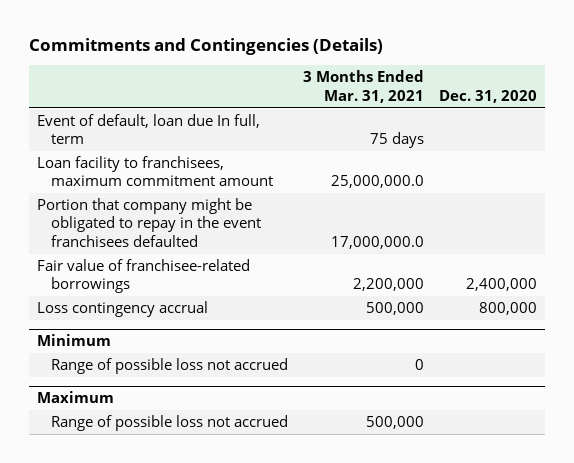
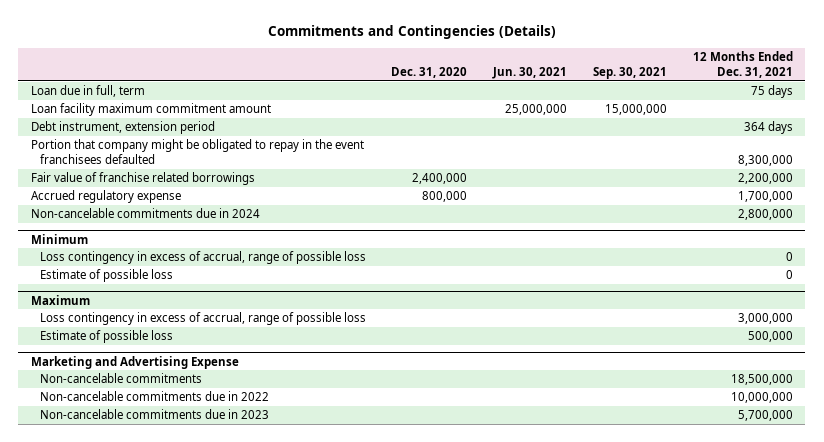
[303,70,425,103] 3 Months Ended Mar. 31, 2021 -> none
none -> [492,66,568,79] Jun. 30, 2021
none -> [592,66,667,79] Sep. 30, 2021
none -> [692,51,793,78] 12 Months Ended Dec. 31, 2021
[36,114,260,145] Event of default, loan due In full, term -> [30,85,145,98] Loan due in full, term
[36,156,274,187] Loan facility to franchisees, maximum commitment amount -> [30,103,271,117] Loan facility maximum commitment amount
none -> [30,121,215,135] Debt instrument, extension period
[36,259,250,294] Fair value of franchisee-related borrowings -> [30,172,255,186] Fair value of franchise related borrowings
[36,301,208,318] Loss contingency accrual -> [30,190,181,204] Accrued regulatory expense
none -> [30,208,260,219] Non-cancelable commitments due in 2024
[51,358,289,375] Range of possible loss not accrued -> [39,251,366,265] Loss contingency in excess of accrual, range of possible loss
none -> [39,269,173,283] Estimate of possible loss
[51,415,289,432] Range of possible loss not accrued -> [39,312,366,326] Loss contingency in excess of accrual, range of possible loss
none -> [39,330,173,344] Estimate of possible loss
none -> [30,355,239,369] Marketing and Advertising Expense
none -> [39,373,202,384] Non-cancelable commitments
none -> [39,391,269,402] Non-cancelable commitments due in 2022
none -> [39,409,269,420] Non-cancelable commitments due in 2023

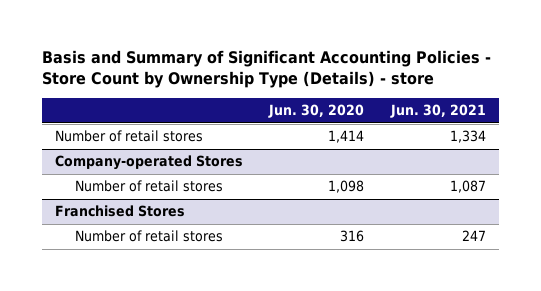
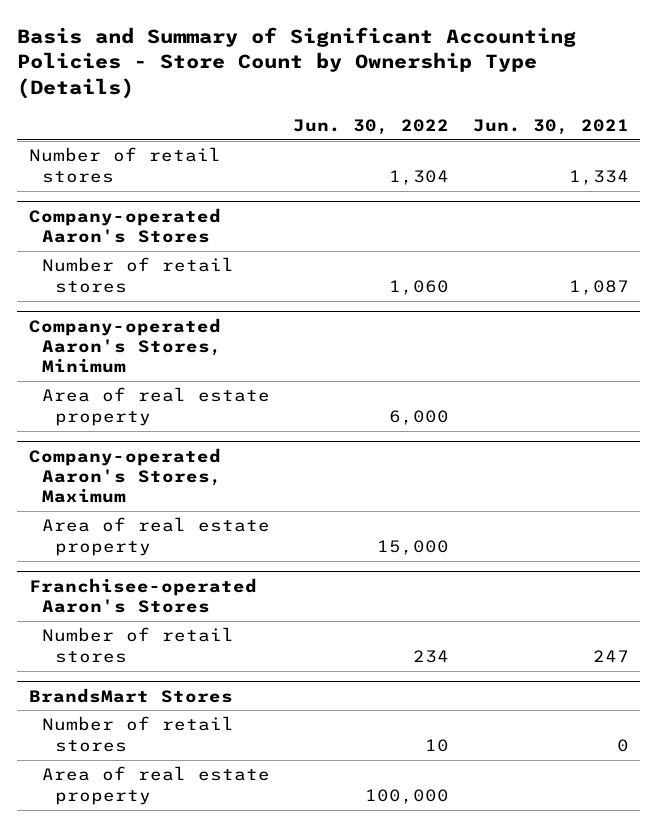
[41,50,491,89] Basis and Summary of Significant Accounting Policies - Store Count by Ownership Type (Details) - store -> [17,26,577,99] Basis and Summary of Significant Accounting Policies - Store Count by Ownership Type (Details)
[268,104,365,119] Jun. 30, 2020 -> none
none -> [293,118,450,135] Jun. 30, 2022
[55,155,244,171] Company-operated Stores -> [29,207,222,243] Company-operated Aaron's Stores
none -> [29,317,222,373] Company-operated Aaron's Stores, Minimum
none -> [41,387,270,426] Area of real estate property
none -> [29,447,222,503] Company-operated Aaron's Stores, Maximum
none -> [41,517,270,556] Area of real estate property
[55,205,186,218] Franchised Stores -> [29,577,258,613] Franchisee-operated Aaron's Stores
none -> [29,687,234,703] BrandsMart Stores
none -> [41,716,234,752] Number of retail stores
none -> [41,766,270,805] Area of real estate property

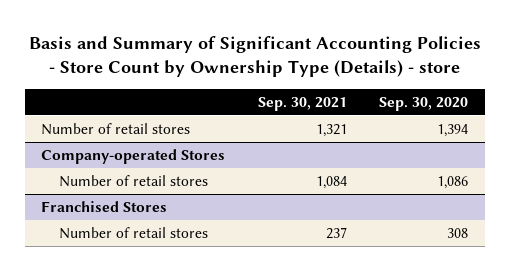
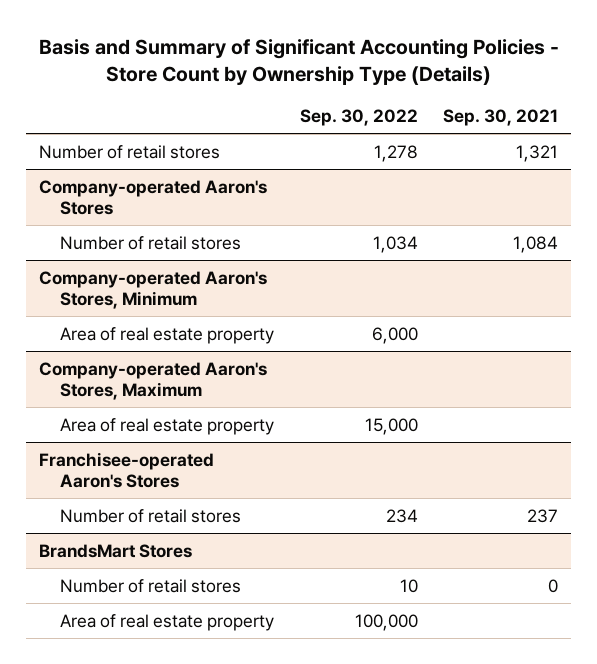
[28,36,481,78] Basis and Summary of Significant Accounting Policies - Store Count by Ownership Type (Details) - store -> [38,38,559,85] Basis and Summary of Significant Accounting Policies - Store Count by Ownership Type (Details)
[379,96,469,111] Sep. 30, 2020 -> none
none -> [299,109,418,127] Sep. 30, 2022
[41,149,226,165] Company-operated Stores -> [39,179,268,215] Company-operated Aaron's Stores
none -> [39,270,268,309] Company-operated Aaron's Stores, Minimum
none -> [59,326,274,344] Area of real estate property
none -> [39,361,268,400] Company-operated Aaron's Stores, Maximum
none -> [59,417,274,435] Area of real estate property
[41,201,168,213] Franchised Stores -> [39,451,215,488] Franchisee-operated Aaron's Stores
none -> [39,543,193,558] BrandsMart Stores
none -> [59,578,241,593] Number of retail stores
none -> [59,613,274,631] Area of real estate property

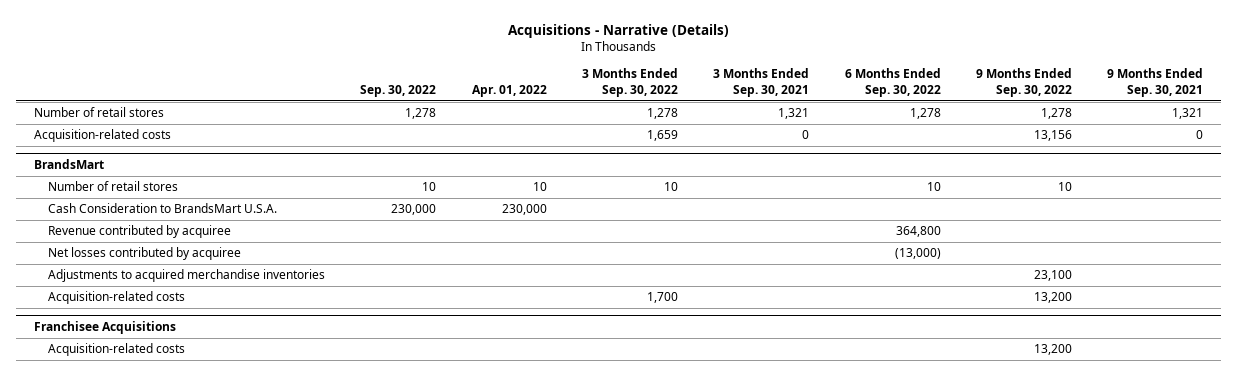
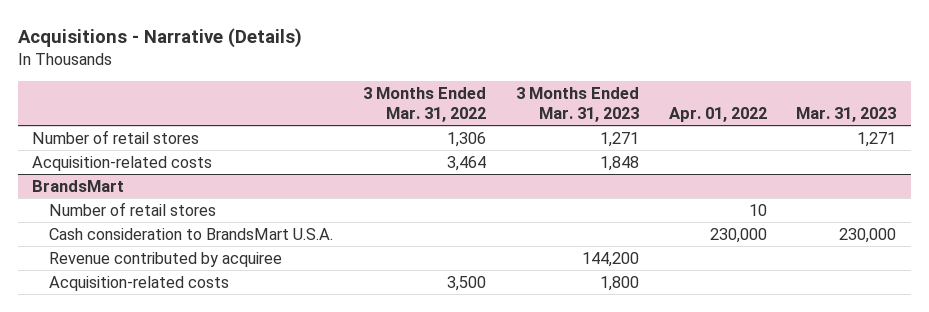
[360,84,437,97] Sep. 30, 2022 -> none
[582,68,679,97] 3 Months Ended Sep. 30, 2022 -> none
[713,68,810,97] 3 Months Ended Sep. 30, 2021 -> none
[844,68,941,97] 6 Months Ended Sep. 30, 2022 -> none
[976,68,1073,97] 9 Months Ended Sep. 30, 2022 -> none
[1107,68,1204,97] 9 Months Ended Sep. 30, 2021 -> none
none -> [363,86,487,122] 3 Months Ended Mar. 31, 2022
none -> [515,86,639,122] 3 Months Ended Mar. 31, 2023
none -> [796,106,897,122] Mar. 31, 2023
[48,203,278,214] Cash Consideration to BrandsMart U.S.A. -> [49,227,334,240] Cash consideration to BrandsMart U.S.A.
[48,247,242,261] Net losses contributed by acquiree -> none
[48,269,326,283] Adjustments to acquired merchandise inventories -> none
[34,321,177,335] Franchisee Acquisitions -> none
[48,343,186,357] Acquisition-related costs -> none

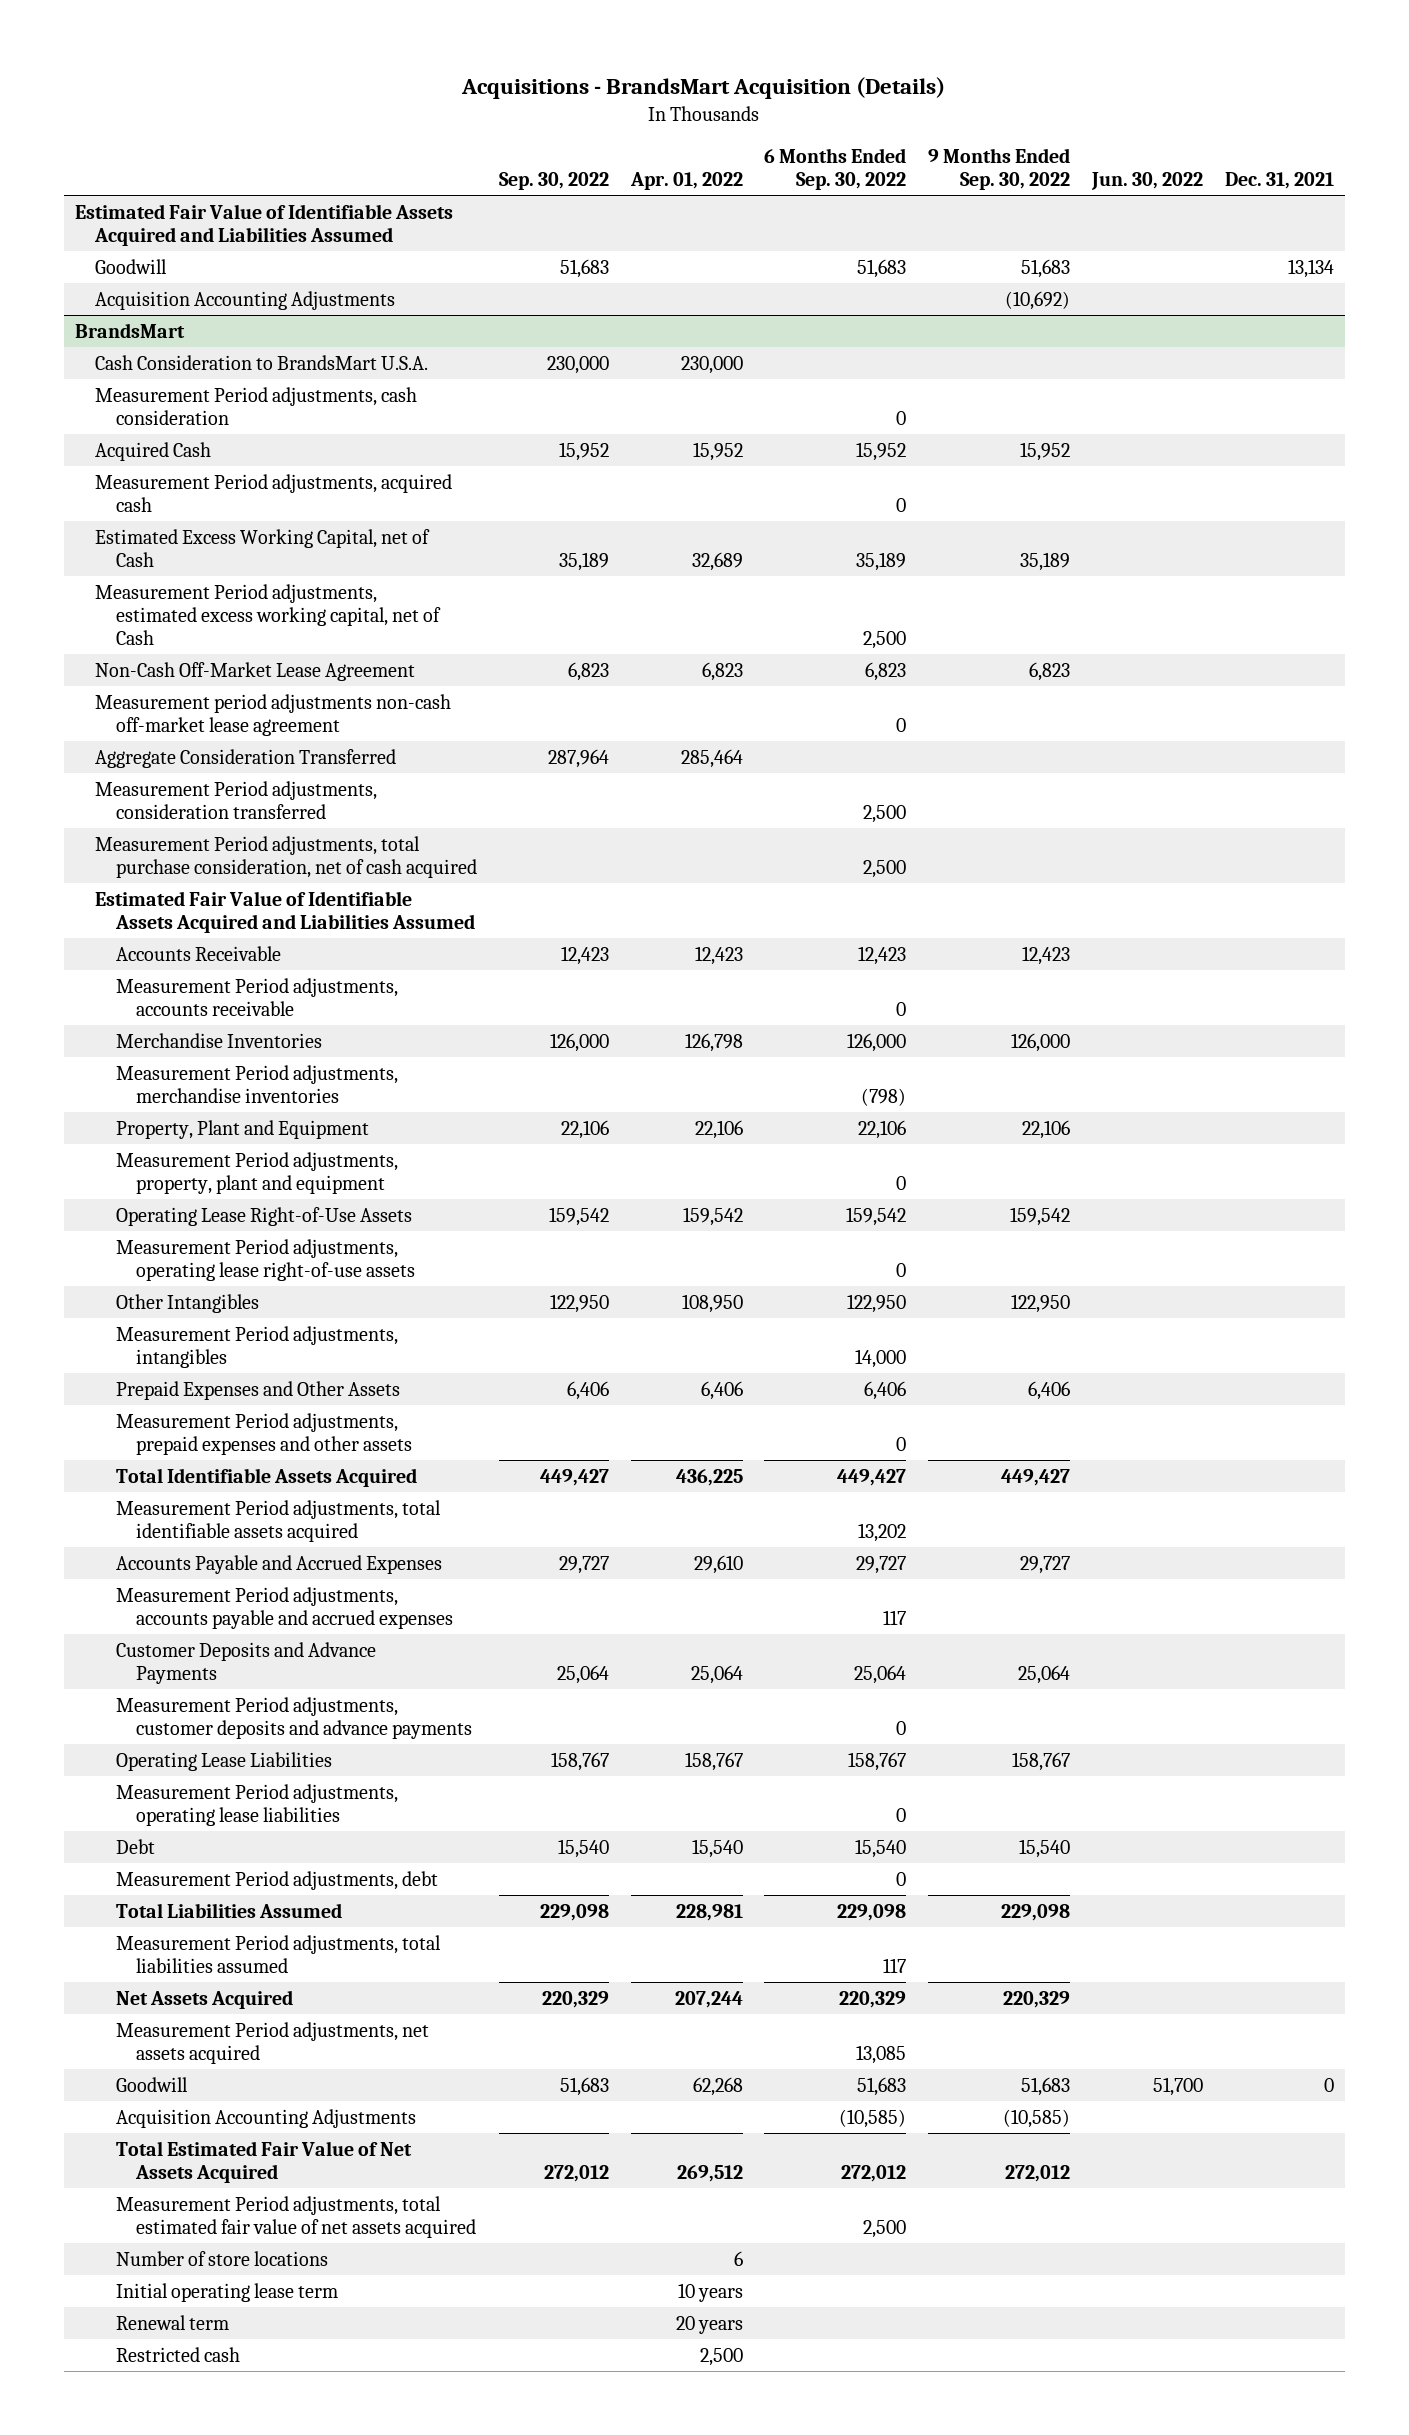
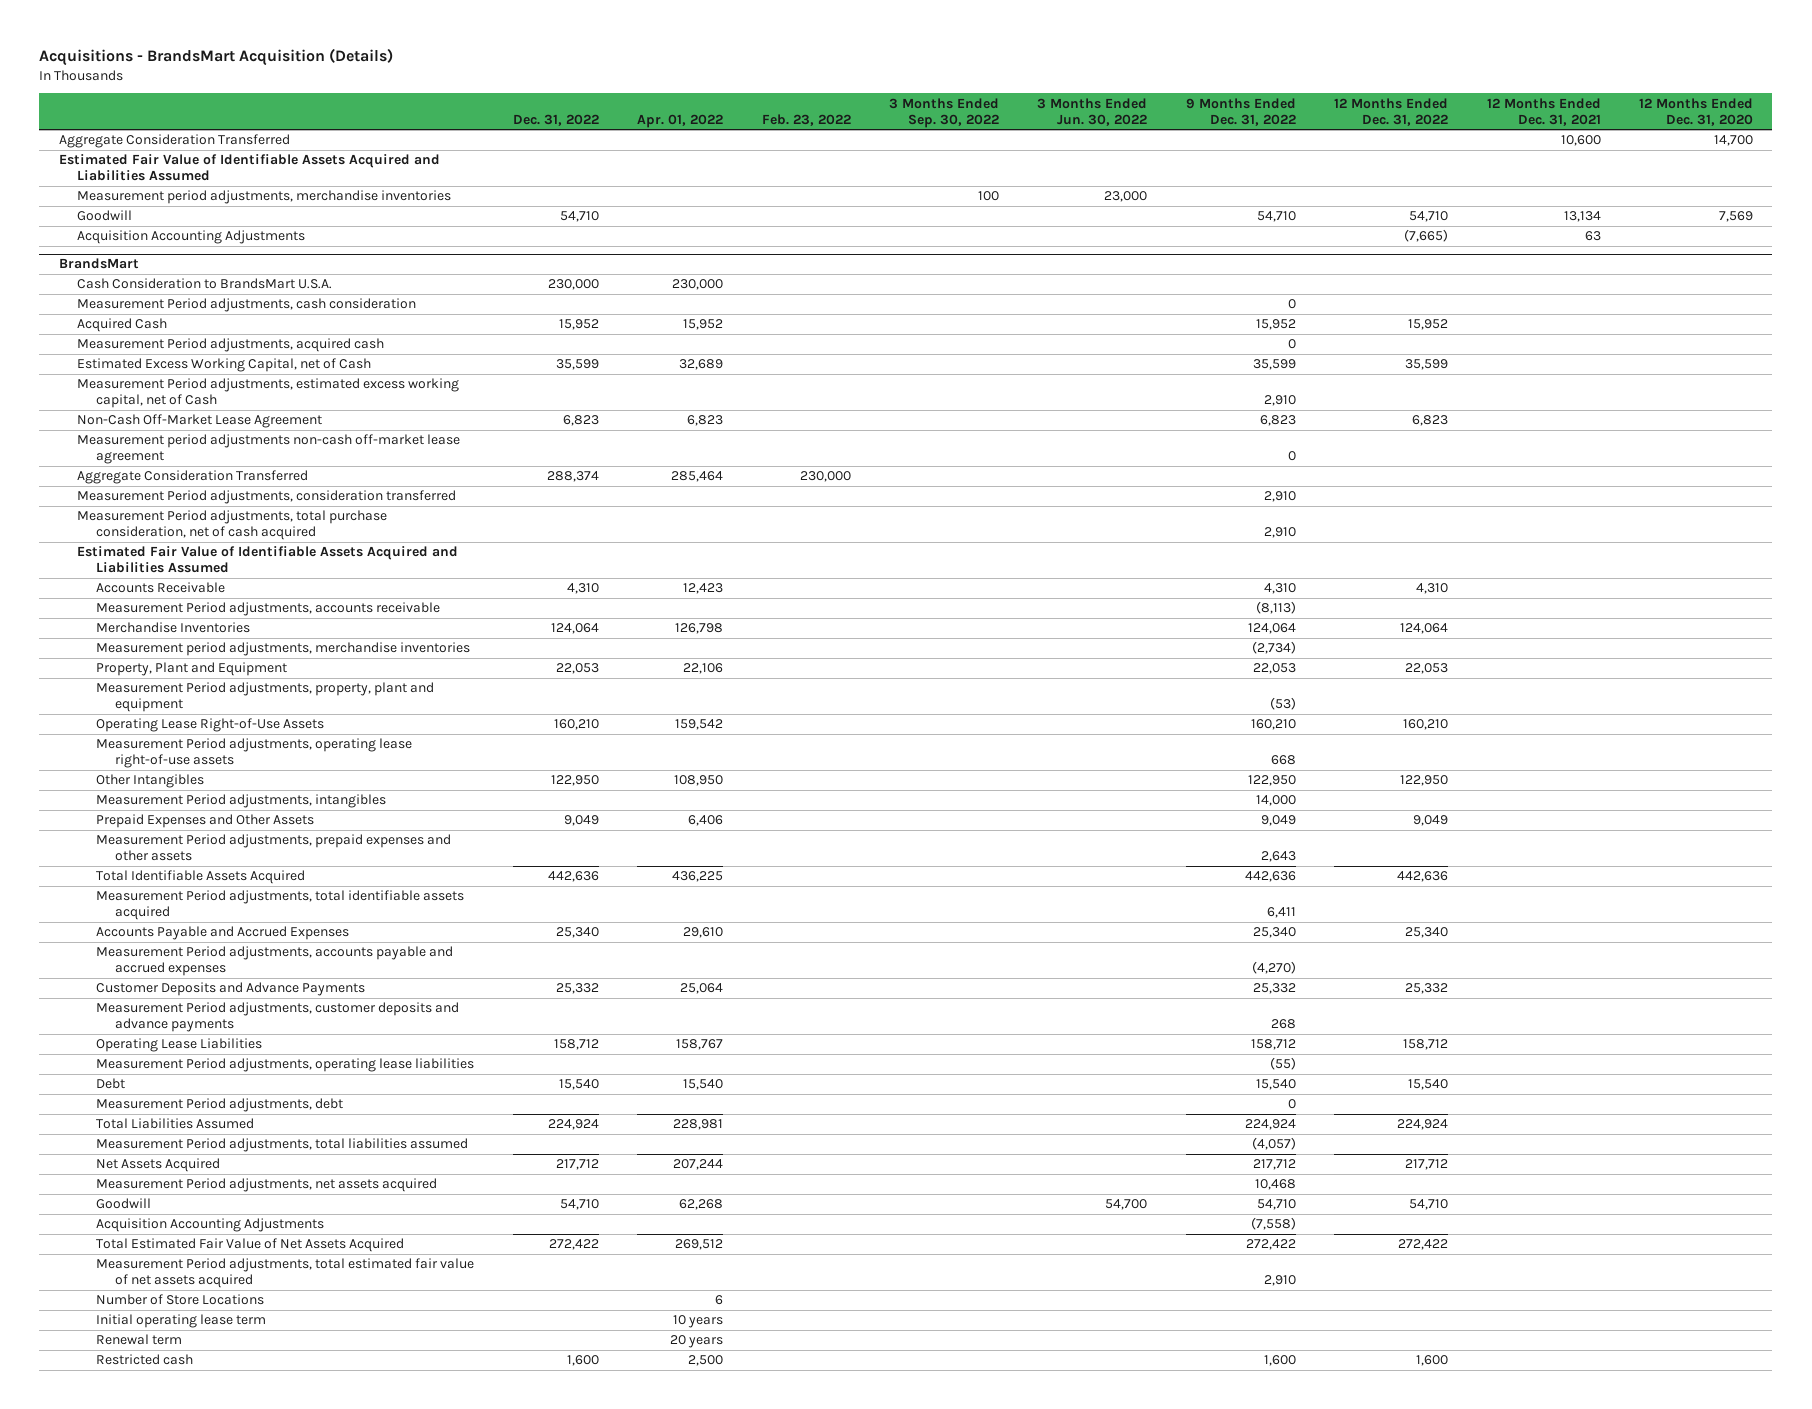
[498,171,609,190] Sep. 30, 2022 -> none
[764,147,907,190] 6 Months Ended Sep. 30, 2022 -> none
[928,147,1071,190] 9 Months Ended Sep. 30, 2022 -> none
[1091,171,1204,190] Jun. 30, 2022 -> none
[1225,171,1335,189] Dec. 31, 2021 -> none
none -> [512,113,599,126] Dec. 31, 2022
none -> [761,113,851,126] Feb. 23, 2022
none -> [888,97,999,128] 3 Months Ended Sep. 30, 2022
none -> [1037,97,1148,126] 3 Months Ended Jun. 30, 2022
none -> [1185,97,1296,126] 9 Months Ended Dec. 31, 2022
none -> [1334,97,1449,126] 12 Months Ended Dec. 31, 2022
none -> [1486,97,1601,126] 12 Months Ended Dec. 31, 2021
none -> [1639,97,1754,126] 12 Months Ended Dec. 31, 2020
none -> [58,134,290,149] Aggregate Consideration Transferred
none -> [77,190,452,205] Measurement period adjustments, merchandise inventories
[115,1064,398,1103] Measurement Period adjustments, merchandise inventories -> [96,642,471,657] Measurement period adjustments, merchandise inventories
[115,2250,328,2266] Number of store locations -> [96,1294,265,1306] Number of Store Locations

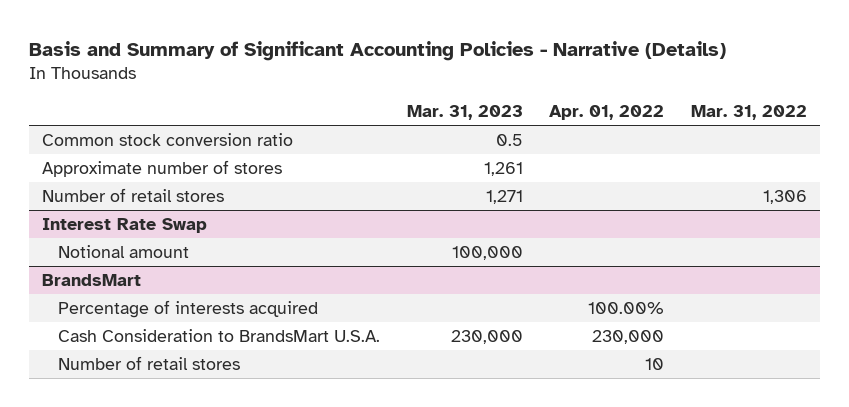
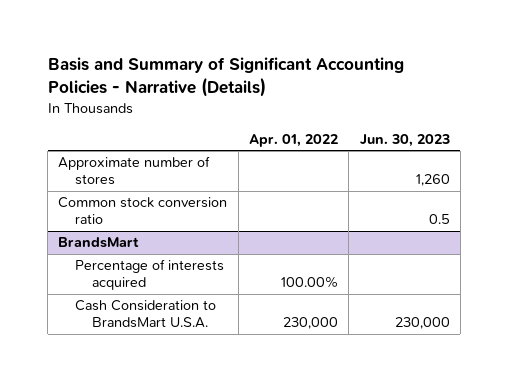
[406,104,523,120] Mar. 31, 2023 -> none
[691,104,808,120] Mar. 31, 2022 -> none
none -> [359,133,450,147] Jun. 30, 2023
[42,187,225,202] Number of retail stores -> none
[42,217,208,233] Interest Rate Swap -> none
[58,244,190,258] Notional amount -> none
[42,132,294,146] Common stock conversion ratio -> [58,197,228,225] Common stock conversion ratio
[58,355,241,370] Number of retail stores -> none

